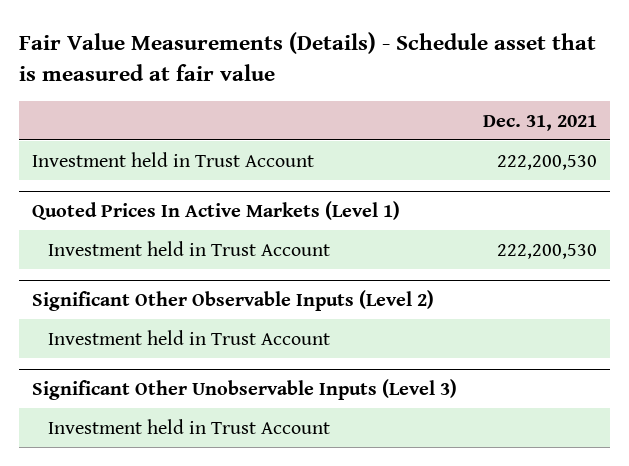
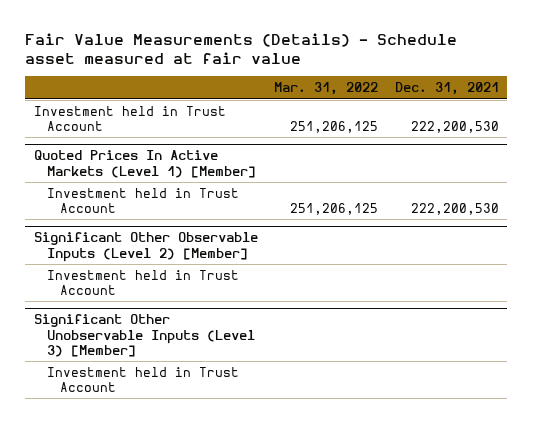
[19,32,597,82] Fair Value Measurements (Details) - Schedule asset that is measured at fair value -> [25,32,458,64] Fair Value Measurements (Details) - Schedule asset measured at fair value
none -> [274,82,379,96] Mar. 31, 2022
[32,201,401,221] Quoted Prices In Active Markets (Level 1) -> [33,150,256,178] Quoted Prices In Active Markets (Level 1) [Member]
[32,290,435,312] Significant Other Observable Inputs (Level 2) -> [33,232,258,262] Significant Other Observable Inputs (Level 2) [Member]
[32,379,458,401] Significant Other Unobservable Inputs (Level 3) -> [33,314,255,357] Significant Other Unobservable Inputs (Level 3) [Member]

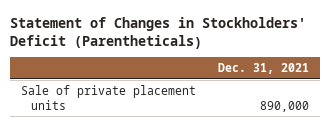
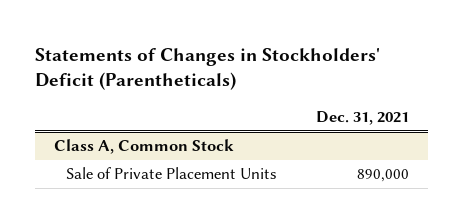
[10,17,307,49] Statement of Changes in Stockholders' Deficit (Parentheticals) -> [34,47,380,91] Statements of Changes in Stockholders' Deficit (Parentheticals)
none -> [54,139,235,155] Class A, Common Stock
[21,84,197,110] Sale of private placement units -> [66,167,278,180] Sale of Private Placement Units

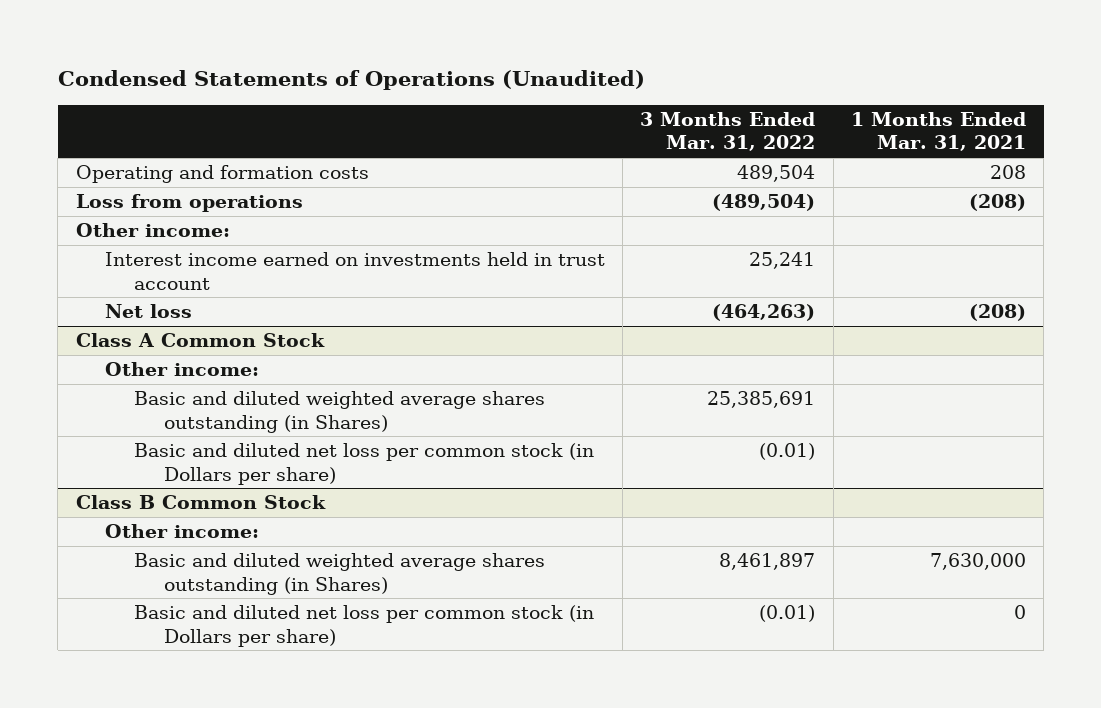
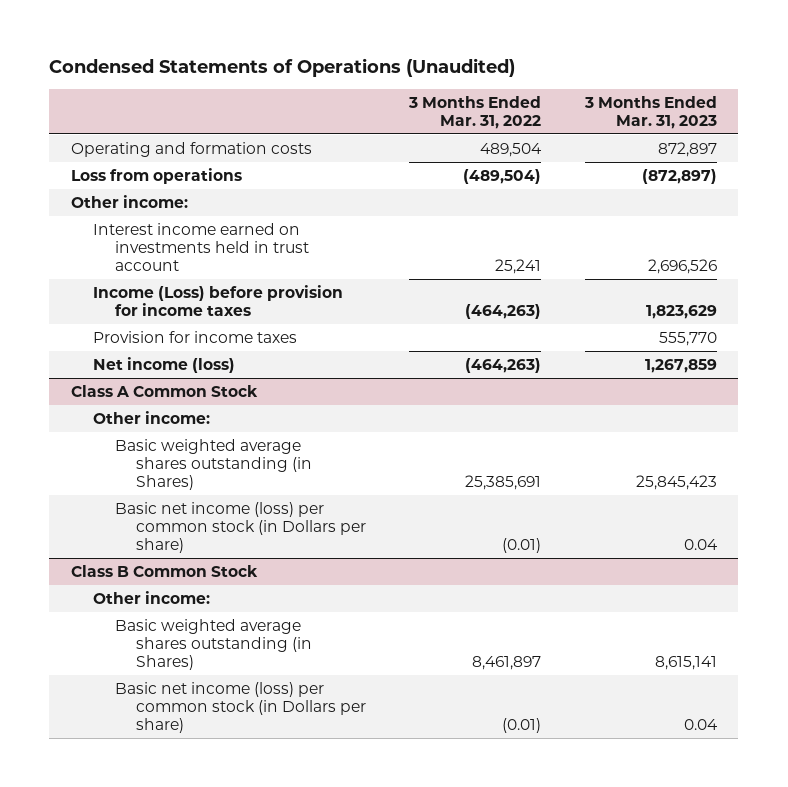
[850,112,1026,152] 1 Months Ended Mar. 31, 2021 -> none
none -> [583,95,717,129] 3 Months Ended Mar. 31, 2023
none -> [92,285,343,316] Income (Loss) before provision for income taxes
none -> [92,331,297,344] Provision for income taxes
[104,304,192,319] Net loss -> [92,357,235,374] Net income (loss)
[134,391,546,433] Basic and diluted weighted average shares outstanding (in Shares) -> [114,439,313,490] Basic weighted average shares outstanding (in Shares)
[134,443,595,485] Basic and diluted net loss per common stock (in Dollars per share) -> [114,502,367,553] Basic net income (loss) per common stock (in Dollars per share)
[134,553,546,595] Basic and diluted weighted average shares outstanding (in Shares) -> [114,619,313,670] Basic weighted average shares outstanding (in Shares)
[134,605,595,647] Basic and diluted net loss per common stock (in Dollars per share) -> [114,682,367,733] Basic net income (loss) per common stock (in Dollars per share)

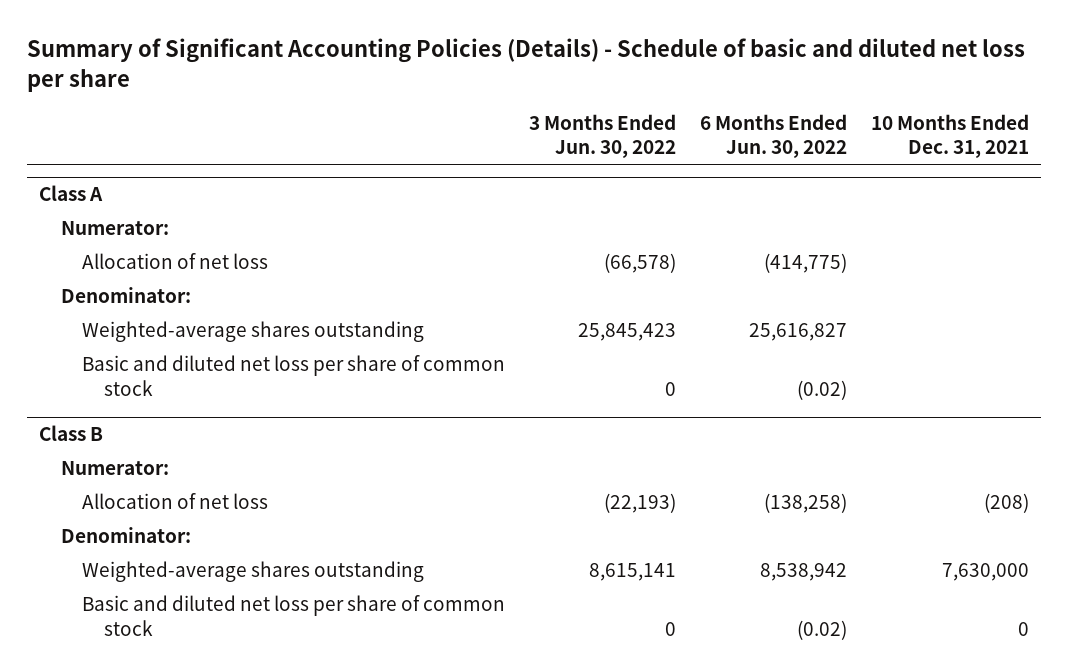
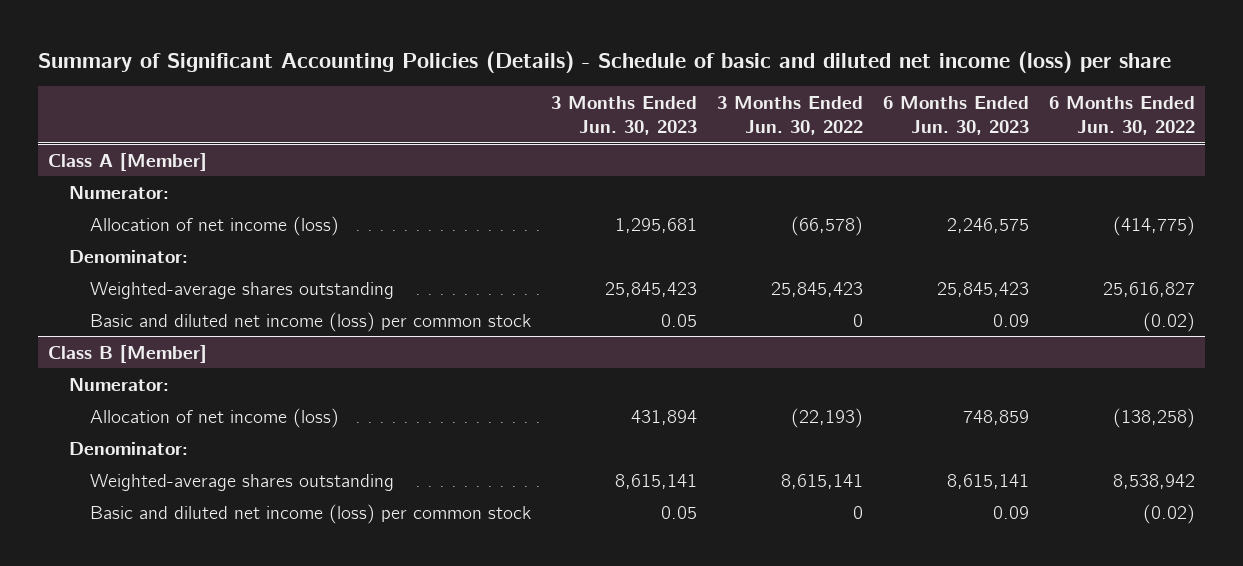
[27,38,1026,92] Summary of Significant Accounting Policies (Details) - Schedule of basic and diluted net loss per share -> [38,50,1172,73] Summary of Significant Accounting Policies (Details) - Schedule of basic and diluted net income (loss) per share
[871,113,1030,159] 10 Months Ended Dec. 31, 2021 -> none
none -> [551,96,698,135] 3 Months Ended Jun. 30, 2023
none -> [882,96,1029,135] 6 Months Ended Jun. 30, 2023
[39,185,104,202] Class A -> [48,152,208,171] Class A [Member]
[82,252,269,269] Allocation of net loss -> [90,215,340,236] Allocation of net income (loss)
[82,354,506,396] Basic and diluted net loss per share of common stock -> [90,311,532,332] Basic and diluted net income (loss) per common stock
[39,425,104,442] Class B -> [48,344,208,363] Class B [Member]
[82,492,269,509] Allocation of net loss -> [90,407,340,428] Allocation of net income (loss)
[82,594,506,636] Basic and diluted net loss per share of common stock -> [90,503,532,524] Basic and diluted net income (loss) per common stock

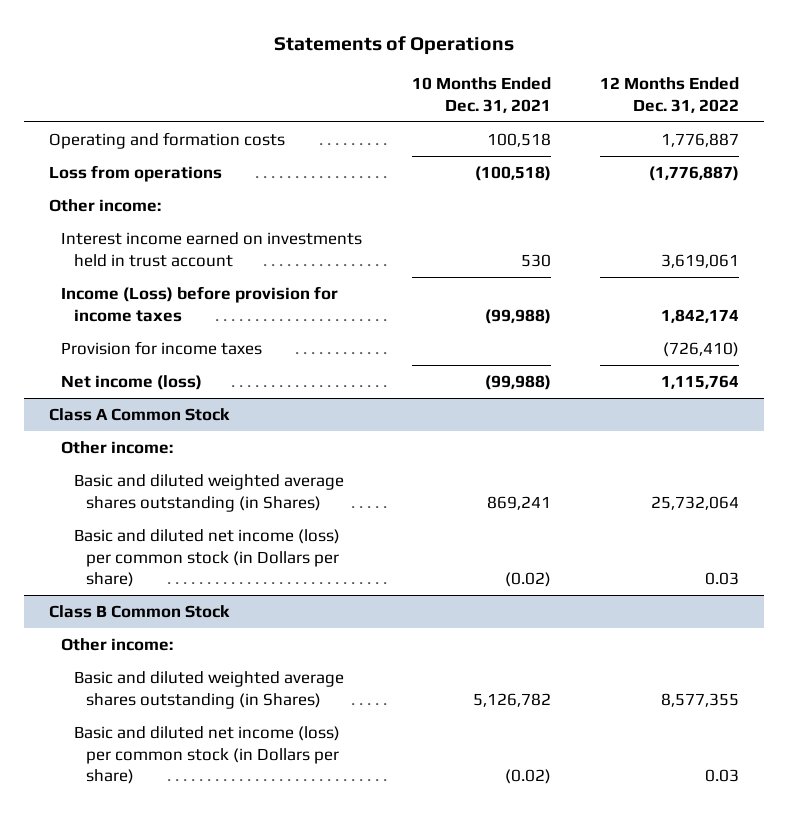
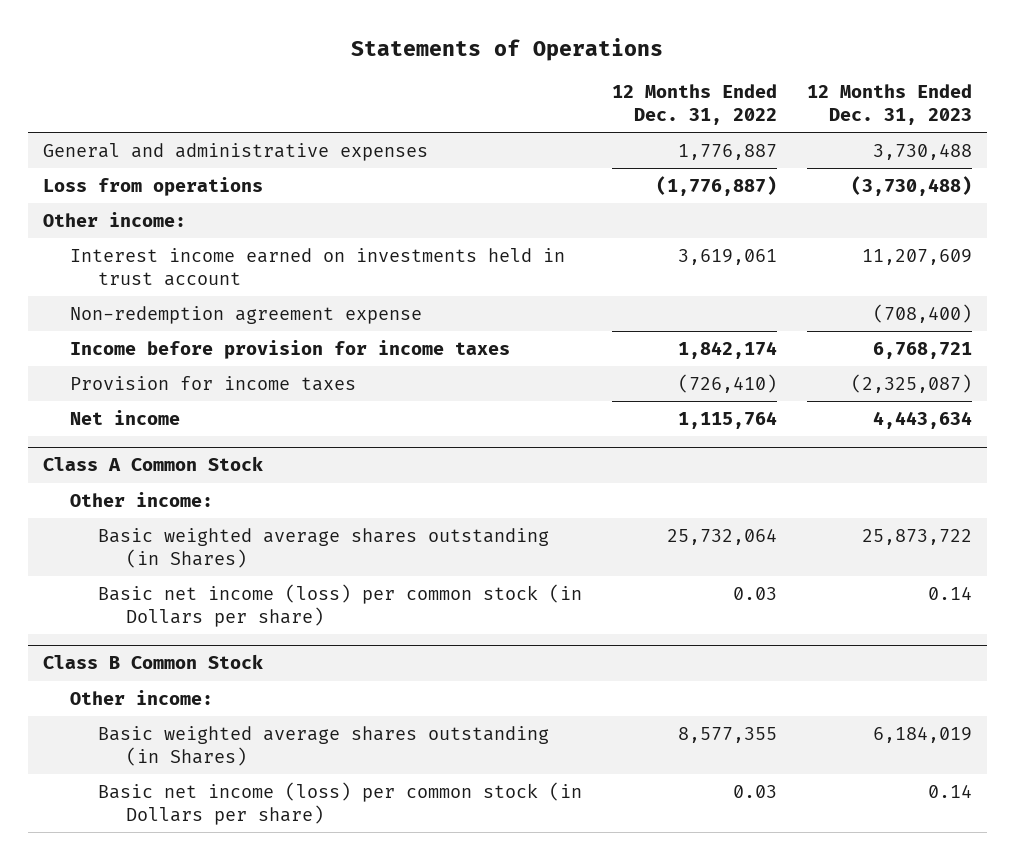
[411,77,551,113] 10 Months Ended Dec. 31, 2021 -> none
none -> [806,84,972,126] 12 Months Ended Dec. 31, 2023
[48,132,285,150] Operating and formation costs -> [42,142,428,161] General and administrative expenses
none -> [70,305,423,324] Non-redemption agreement expense
[61,286,339,322] Income (Loss) before provision for income taxes -> [70,339,511,359] Income before provision for income taxes
[61,375,203,391] Net income (loss) -> [70,409,181,425] Net income
[73,474,344,512] Basic and diluted weighted average shares outstanding (in Shares) -> [98,527,550,568] Basic weighted average shares outstanding (in Shares)
[73,529,340,588] Basic and diluted net income (loss) per common stock (in Dollars per share) -> [98,583,583,627] Basic net income (loss) per common stock (in Dollars per share)
[73,671,344,709] Basic and diluted weighted average shares outstanding (in Shares) -> [98,725,550,766] Basic weighted average shares outstanding (in Shares)
[73,726,340,785] Basic and diluted net income (loss) per common stock (in Dollars per share) -> [98,781,583,825] Basic net income (loss) per common stock (in Dollars per share)

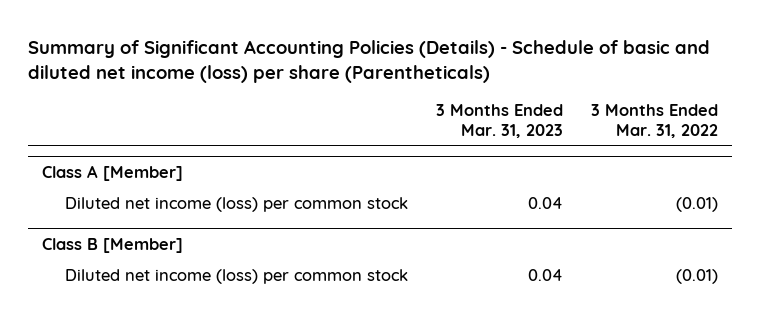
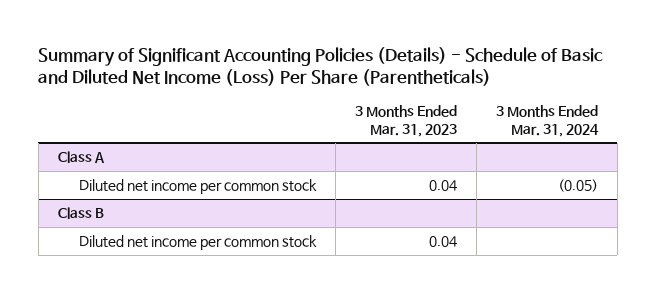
[28,39,711,83] Summary of Significant Accounting Policies (Details) - Schedule of basic and diluted net income (loss) per share (Parentheticals) -> [38,46,604,86] Summary of Significant Accounting Policies (Details) - Schedule of Basic and Diluted Net Income (Loss) Per Share (Parentheticals)
[591,104,719,139] 3 Months Ended Mar. 31, 2022 -> none
none -> [495,104,599,137] 3 Months Ended Mar. 31, 2024
[42,165,184,182] Class A [Member] -> [57,150,105,163] Class A
[65,197,409,213] Diluted net income (loss) per common stock -> [79,178,318,194] Diluted net income per common stock
[42,238,184,254] Class B [Member] -> [57,206,104,219] Class B
[65,269,409,285] Diluted net income (loss) per common stock -> [79,234,318,250] Diluted net income per common stock

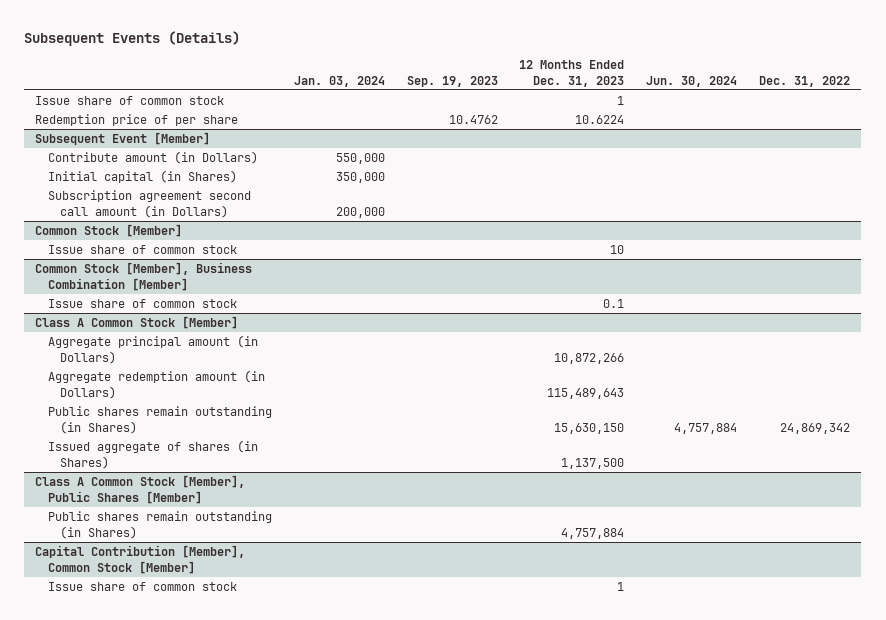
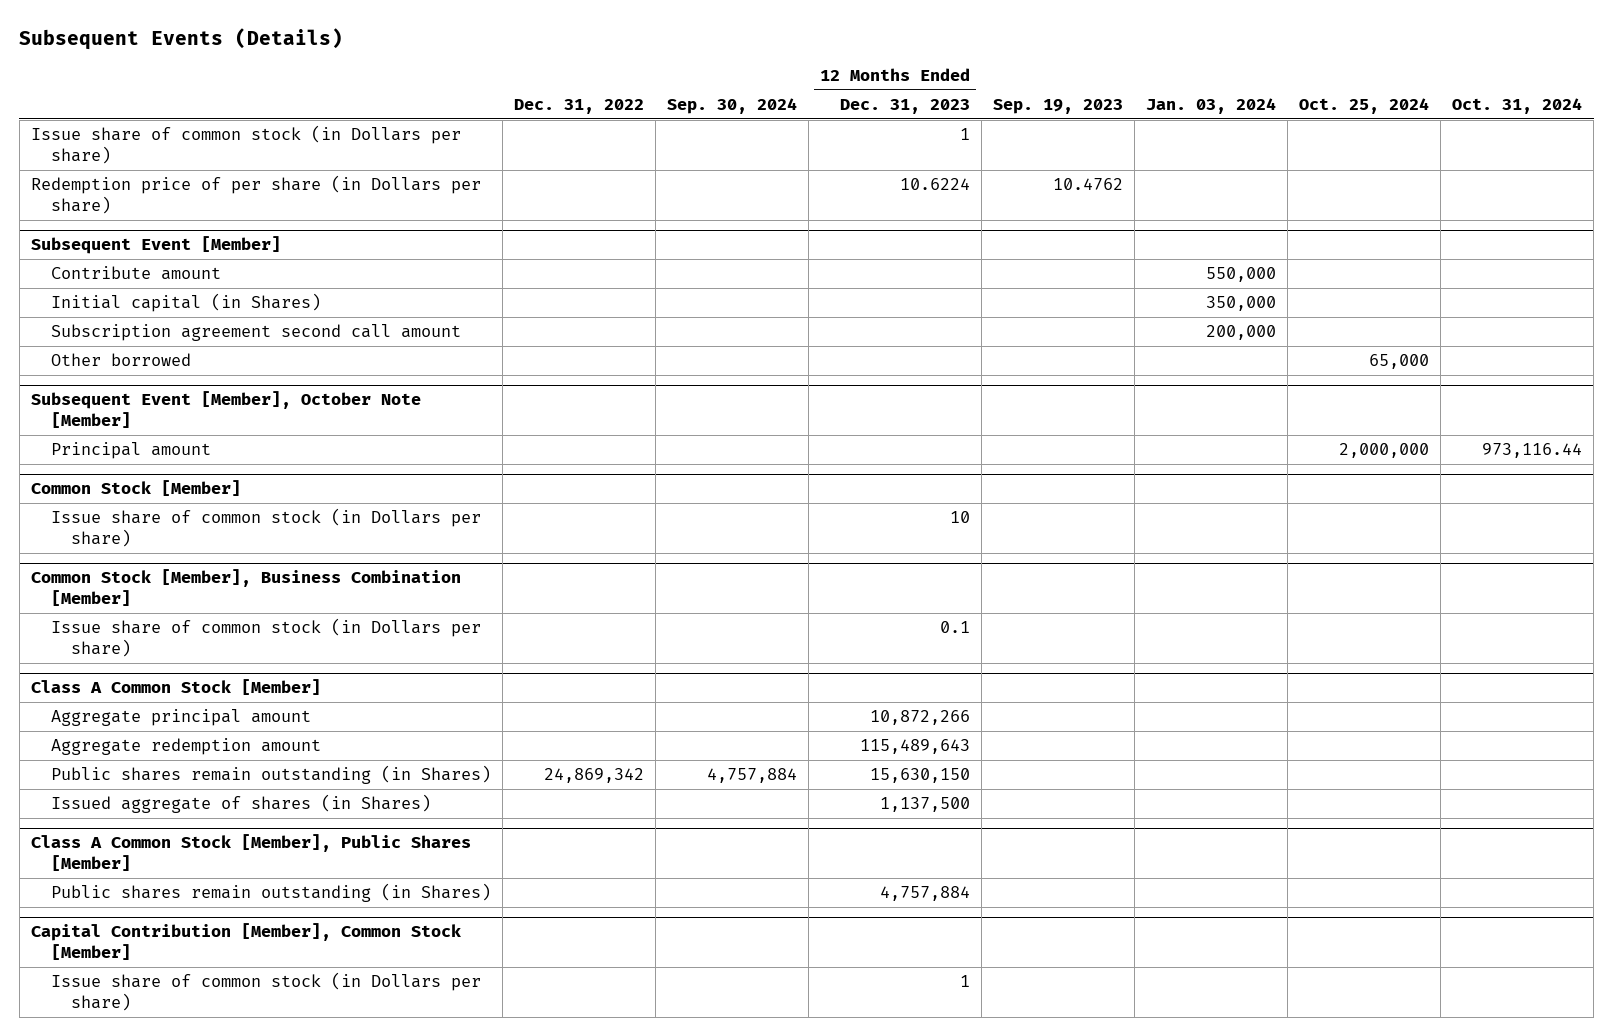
[646,75,738,87] Jun. 30, 2024 -> none
none -> [666,98,797,115] Sep. 30, 2024
none -> [1299,98,1430,115] Oct. 25, 2024
none -> [1452,98,1583,115] Oct. 31, 2024
[35,96,225,106] Issue share of common stock -> [30,125,461,164] Issue share of common stock (in Dollars per share)
[35,114,239,127] Redemption price of per share -> [30,175,481,214] Redemption price of per share (in Dollars per share)
[47,151,258,165] Contribute amount (in Dollars) -> [50,266,221,281] Contribute amount
[47,190,251,218] Subscription agreement second call amount (in Dollars) -> [50,324,461,342] Subscription agreement second call amount
none -> [50,353,191,367] Other borrowed
none -> [30,391,421,429] Subsequent Event [Member], October Note [Member]
none -> [50,442,211,460] Principal amount
[47,245,237,255] Issue share of common stock -> [50,508,481,547] Issue share of common stock (in Dollars per share)
[47,299,237,309] Issue share of common stock -> [50,618,481,657] Issue share of common stock (in Dollars per share)
[47,335,258,364] Aggregate principal amount (in Dollars) -> [50,709,311,727] Aggregate principal amount
[47,370,265,399] Aggregate redemption amount (in Dollars) -> [50,738,321,756] Aggregate redemption amount
[47,582,237,592] Issue share of common stock -> [50,972,481,1011] Issue share of common stock (in Dollars per share)

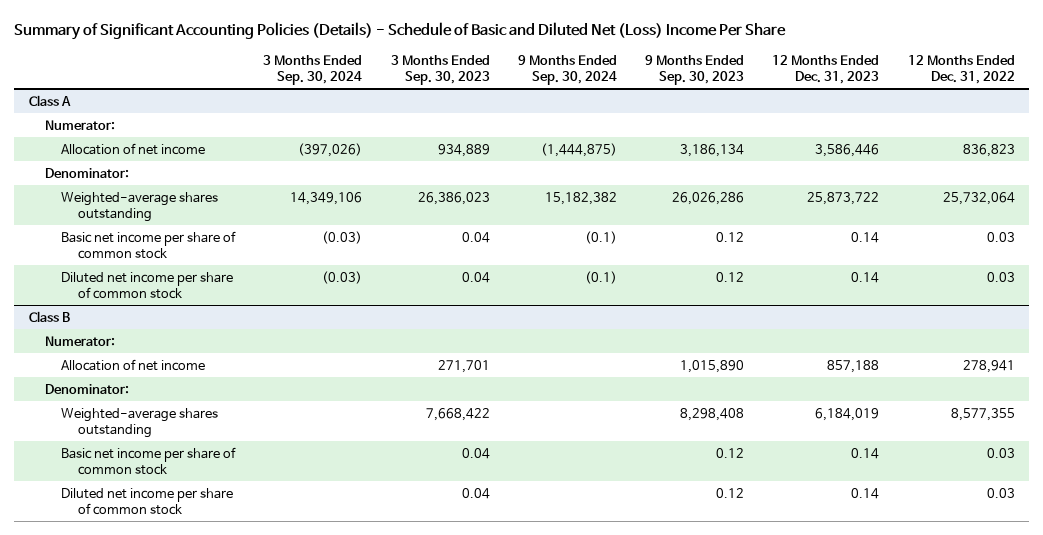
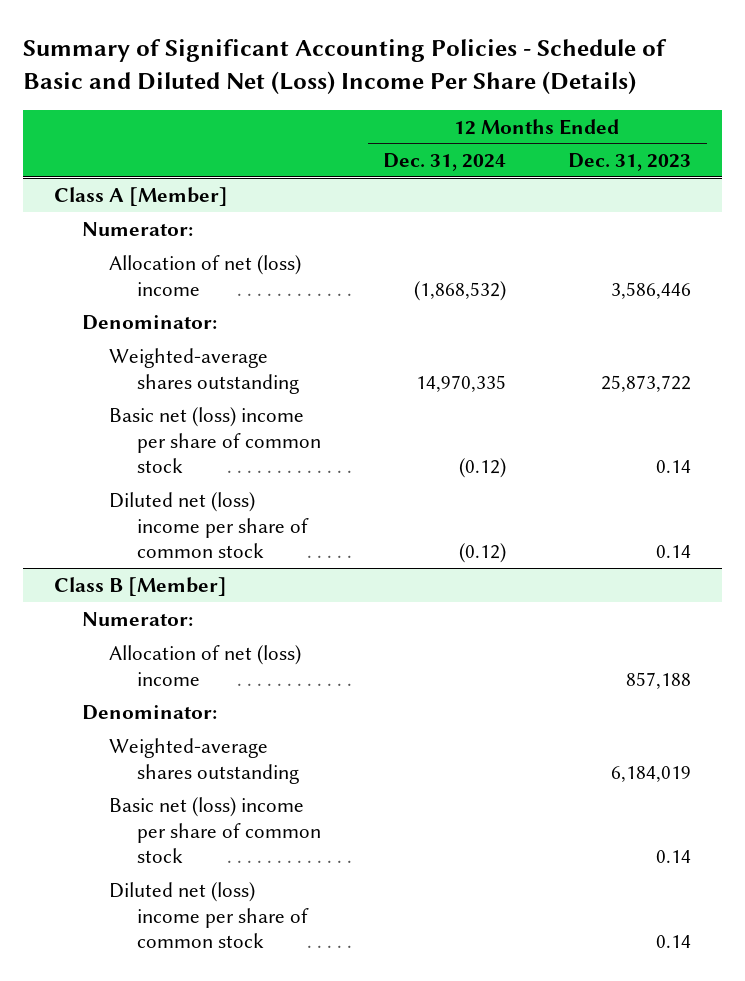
[14,21,787,40] Summary of Significant Accounting Policies (Details) - Schedule of Basic and Diluted Net (Loss) Income Per Share -> [22,38,667,94] Summary of Significant Accounting Policies - Schedule of Basic and Diluted Net (Loss) Income Per Share (Details)
[263,54,363,86] 3 Months Ended Sep. 30, 2024 -> none
[390,54,490,86] 3 Months Ended Sep. 30, 2023 -> none
[517,54,617,86] 9 Months Ended Sep. 30, 2024 -> none
[645,54,745,86] 9 Months Ended Sep. 30, 2023 -> none
[907,54,1015,85] 12 Months Ended Dec. 31, 2022 -> none
none -> [383,153,507,172] Dec. 31, 2024
[28,94,71,106] Class A -> [53,186,228,206] Class A [Member]
[61,142,206,155] Allocation of net income -> [109,254,302,296] Allocation of net (loss) income
[61,230,237,259] Basic net income per share of common stock -> [109,406,322,474] Basic net (loss) income per share of common stock
[61,271,234,299] Diluted net income per share of common stock -> [109,491,310,559] Diluted net (loss) income per share of common stock
[28,310,70,322] Class B -> [53,576,227,596] Class B [Member]
[61,358,206,371] Allocation of net income -> [109,644,302,686] Allocation of net (loss) income
[61,446,237,475] Basic net income per share of common stock -> [109,796,322,864] Basic net (loss) income per share of common stock
[61,487,234,515] Diluted net income per share of common stock -> [109,881,310,949] Diluted net (loss) income per share of common stock

